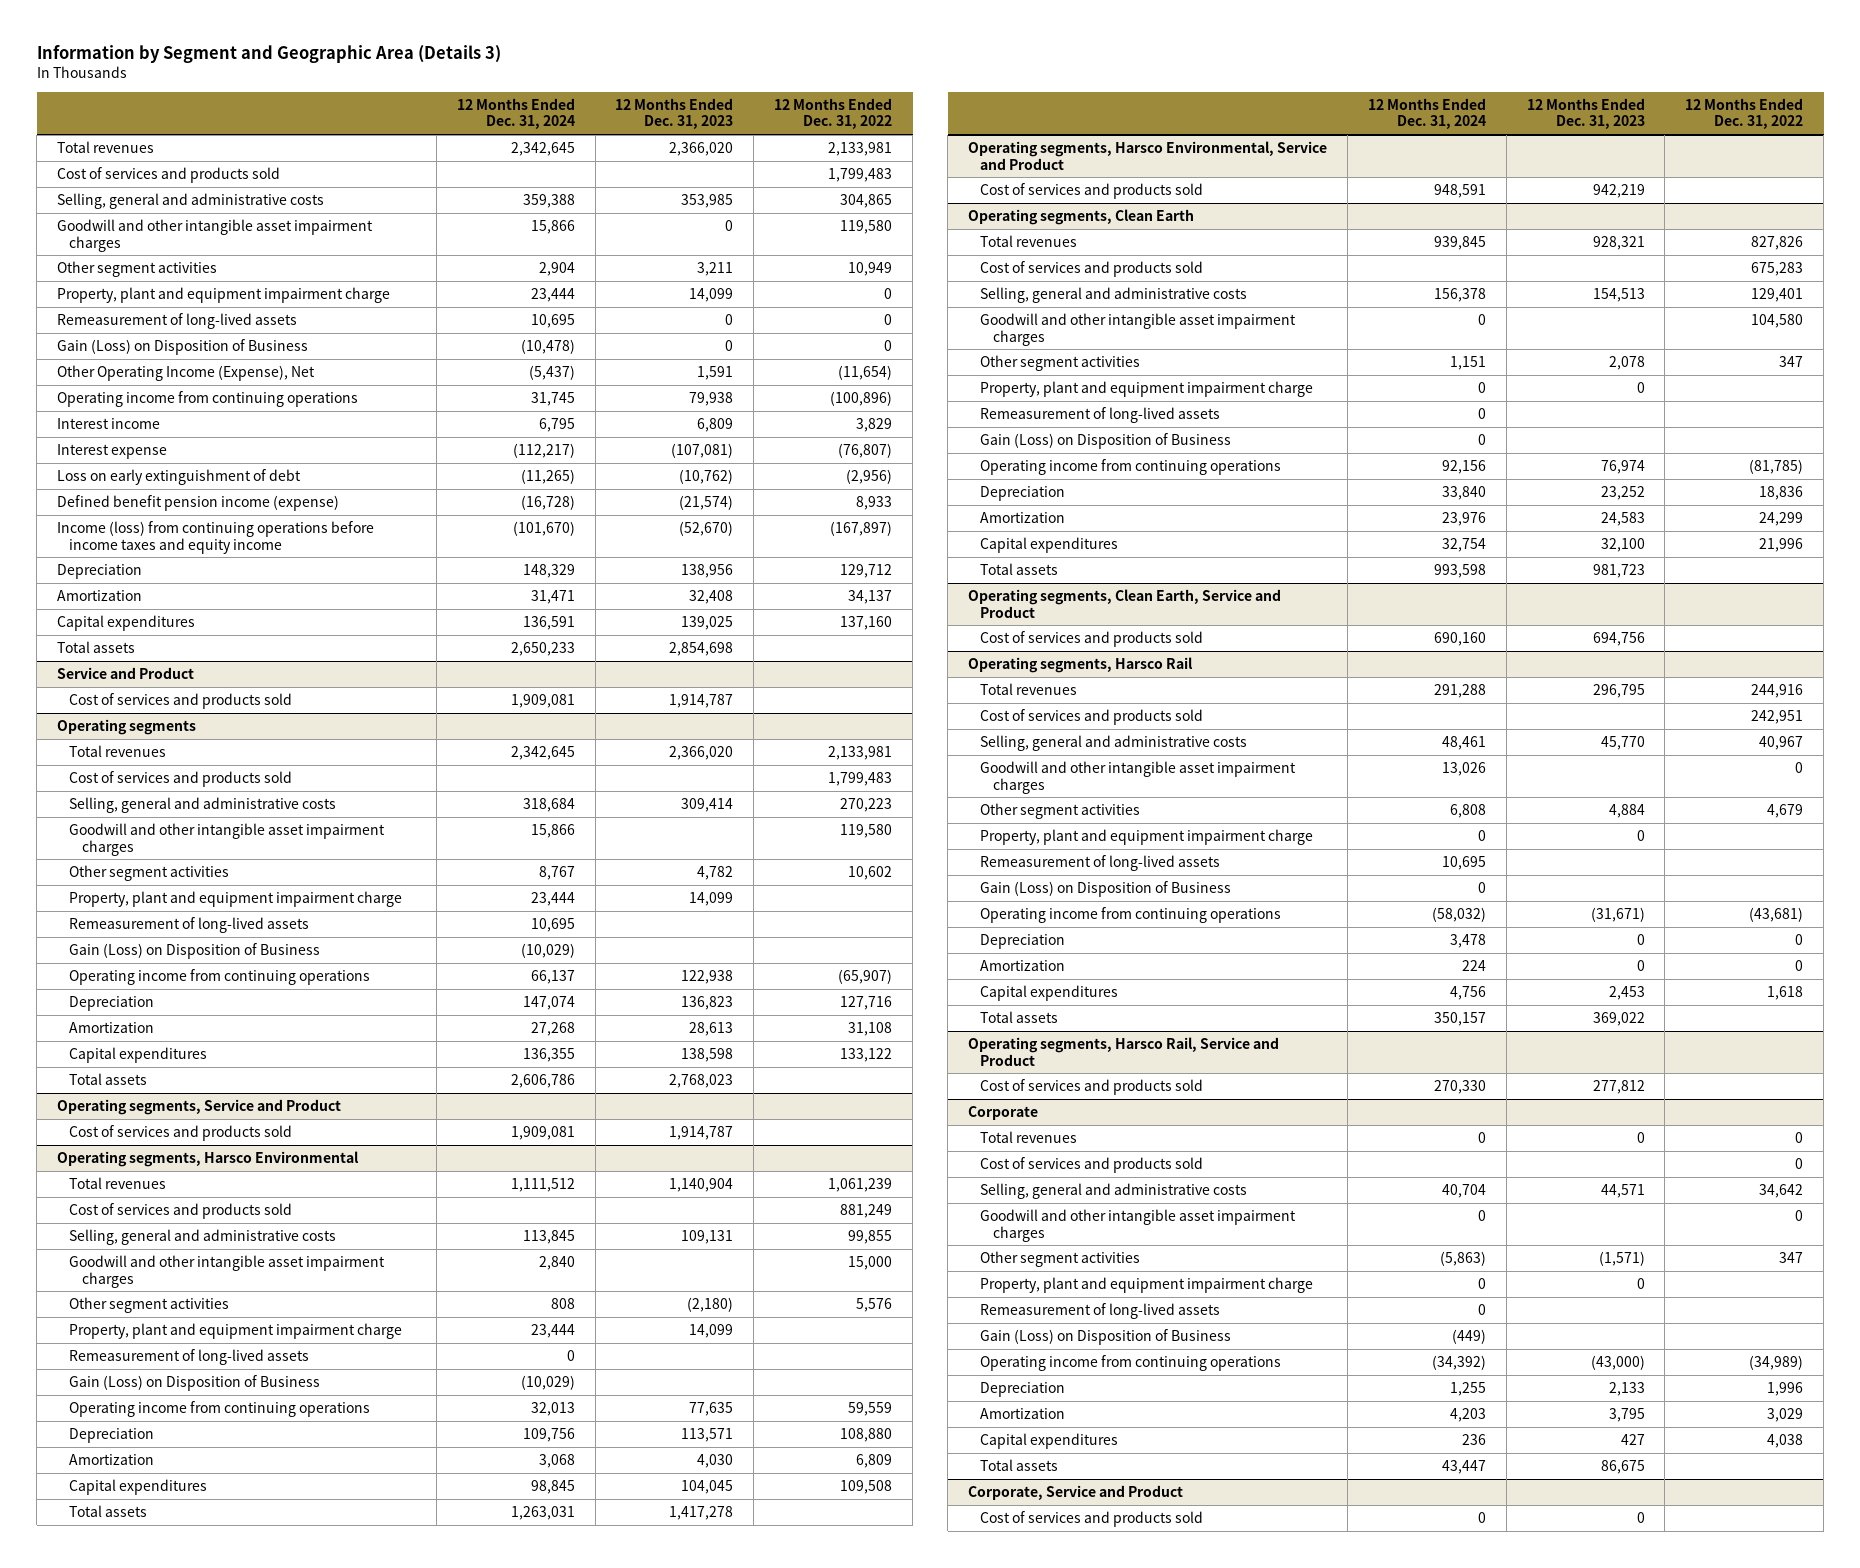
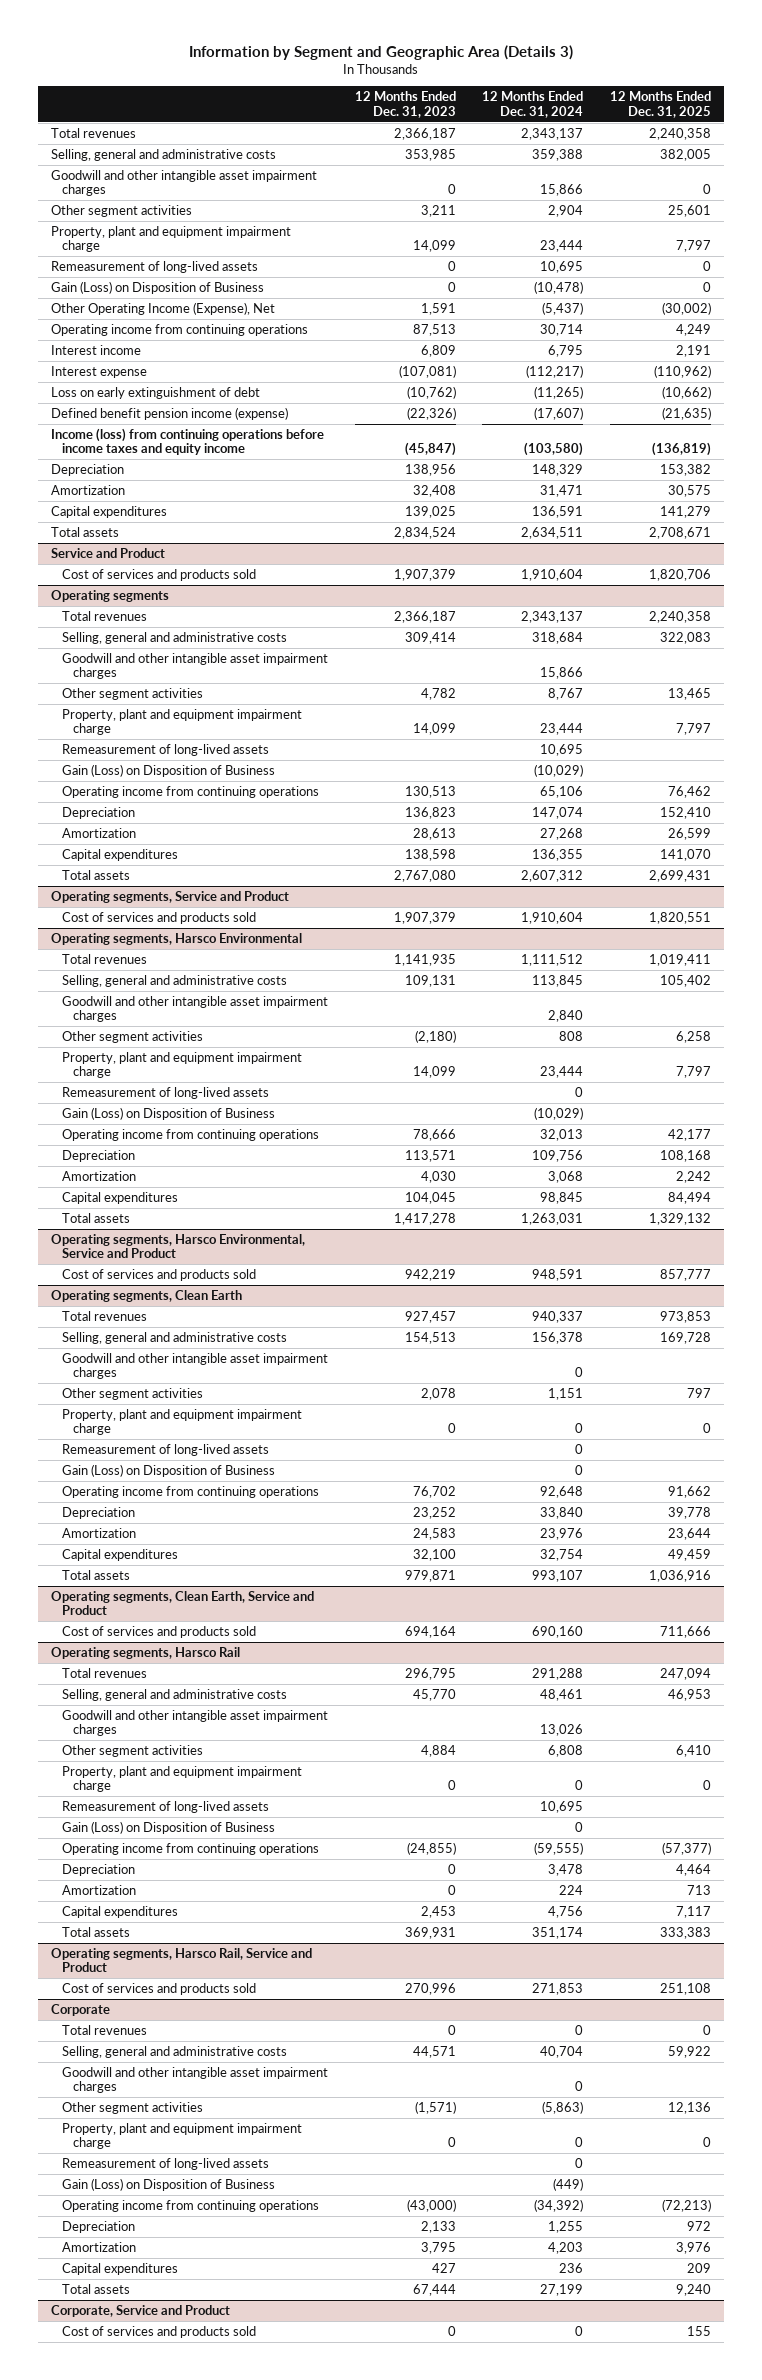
[774,98,893,130] 12 Months Ended Dec. 31, 2022 -> none
none -> [609,91,711,118] 12 Months Ended Dec. 31, 2025
[57,167,281,184] Cost of services and products sold -> none
[510,142,575,157] 2,342,645 -> [521,127,584,140] 2,343,137
[669,142,734,157] 2,366,020 -> [393,127,456,140] 2,366,187
[530,392,575,407] 31,745 -> [540,323,584,336] 30,714
[689,392,734,407] 79,938 -> [412,323,456,336] 87,513
[520,495,575,511] (16,728) -> [534,406,584,420] (17,607)
[679,495,734,511] (21,574) -> [406,406,456,420] (22,326)
[512,521,575,537] (101,670) -> [524,442,584,457] (103,580)
[679,521,734,537] (52,670) -> [404,442,456,457] (45,847)
[510,642,575,657] 2,650,233 -> [521,526,584,539] 2,634,511
[669,642,734,657] 2,854,698 -> [393,526,456,539] 2,834,524
[510,694,575,709] 1,909,081 -> [521,568,584,581] 1,910,604
[669,694,734,709] 1,914,787 -> [393,568,456,581] 1,907,379
[69,771,293,788] Cost of services and products sold -> none
[510,746,575,761] 2,342,645 -> [521,610,584,623] 2,343,137
[669,746,734,761] 2,366,020 -> [393,610,456,623] 2,366,187
[530,970,575,985] 66,137 -> [540,785,584,798] 65,106
[681,970,734,985] 122,938 -> [404,785,456,798] 130,513
[510,1074,575,1089] 2,606,786 -> [521,869,584,882] 2,607,312
[669,1074,734,1089] 2,768,023 -> [393,869,456,882] 2,767,080
[510,1126,575,1141] 1,909,081 -> [521,911,584,924] 1,910,604
[669,1126,734,1141] 1,914,787 -> [393,911,456,924] 1,907,379
[69,1203,293,1220] Cost of services and products sold -> none
[669,1178,734,1193] 1,140,904 -> [393,953,456,966] 1,141,935
[689,1402,734,1417] 77,635 -> [412,1128,456,1141] 78,666
[980,261,1204,278] Cost of services and products sold -> none
[1433,236,1486,251] 939,845 -> [532,1310,584,1323] 940,337
[1592,236,1645,251] 928,321 -> [404,1310,456,1323] 927,457
[1441,460,1486,475] 92,156 -> [540,1485,584,1498] 92,648
[1600,460,1645,475] 76,974 -> [412,1485,456,1498] 76,702
[1433,564,1486,579] 993,598 -> [532,1569,584,1582] 993,107
[1592,564,1645,579] 981,723 -> [404,1569,456,1582] 979,871
[1592,632,1645,647] 694,756 -> [404,1625,456,1638] 694,164
[980,709,1204,726] Cost of services and products sold -> none
[1431,907,1486,923] (58,032) -> [534,1841,584,1855] (59,555)
[1590,907,1645,923] (31,671) -> [406,1841,456,1855] (24,855)
[1433,1012,1486,1027] 350,157 -> [532,1926,584,1939] 351,174
[1592,1012,1645,1027] 369,022 -> [404,1926,456,1939] 369,931
[1433,1080,1486,1095] 270,330 -> [532,1982,584,1995] 271,853
[1592,1080,1645,1095] 277,812 -> [404,1982,456,1995] 270,996
[980,1157,1204,1174] Cost of services and products sold -> none
[1441,1460,1486,1475] 43,447 -> [540,2283,584,2296] 27,199
[1600,1460,1645,1475] 86,675 -> [412,2283,456,2296] 67,444

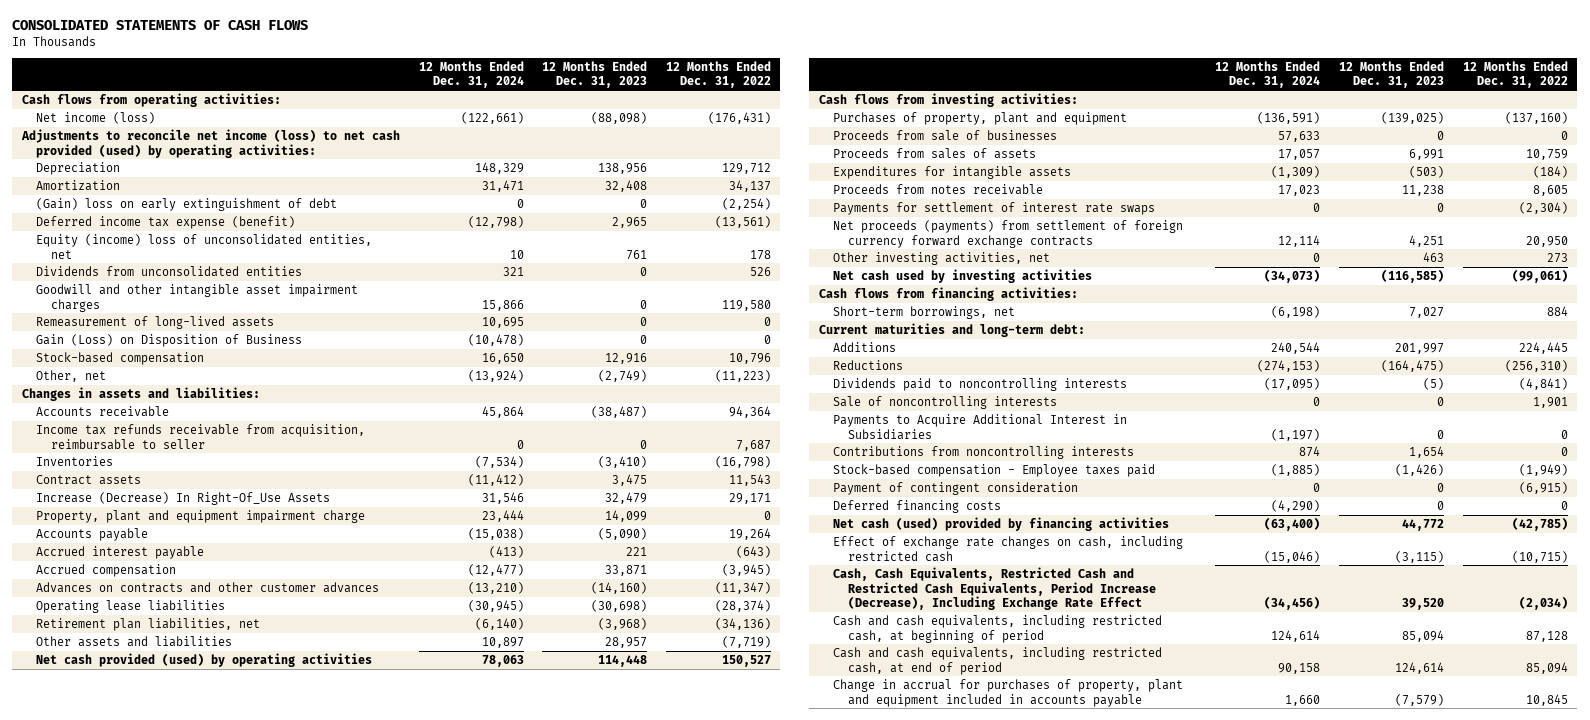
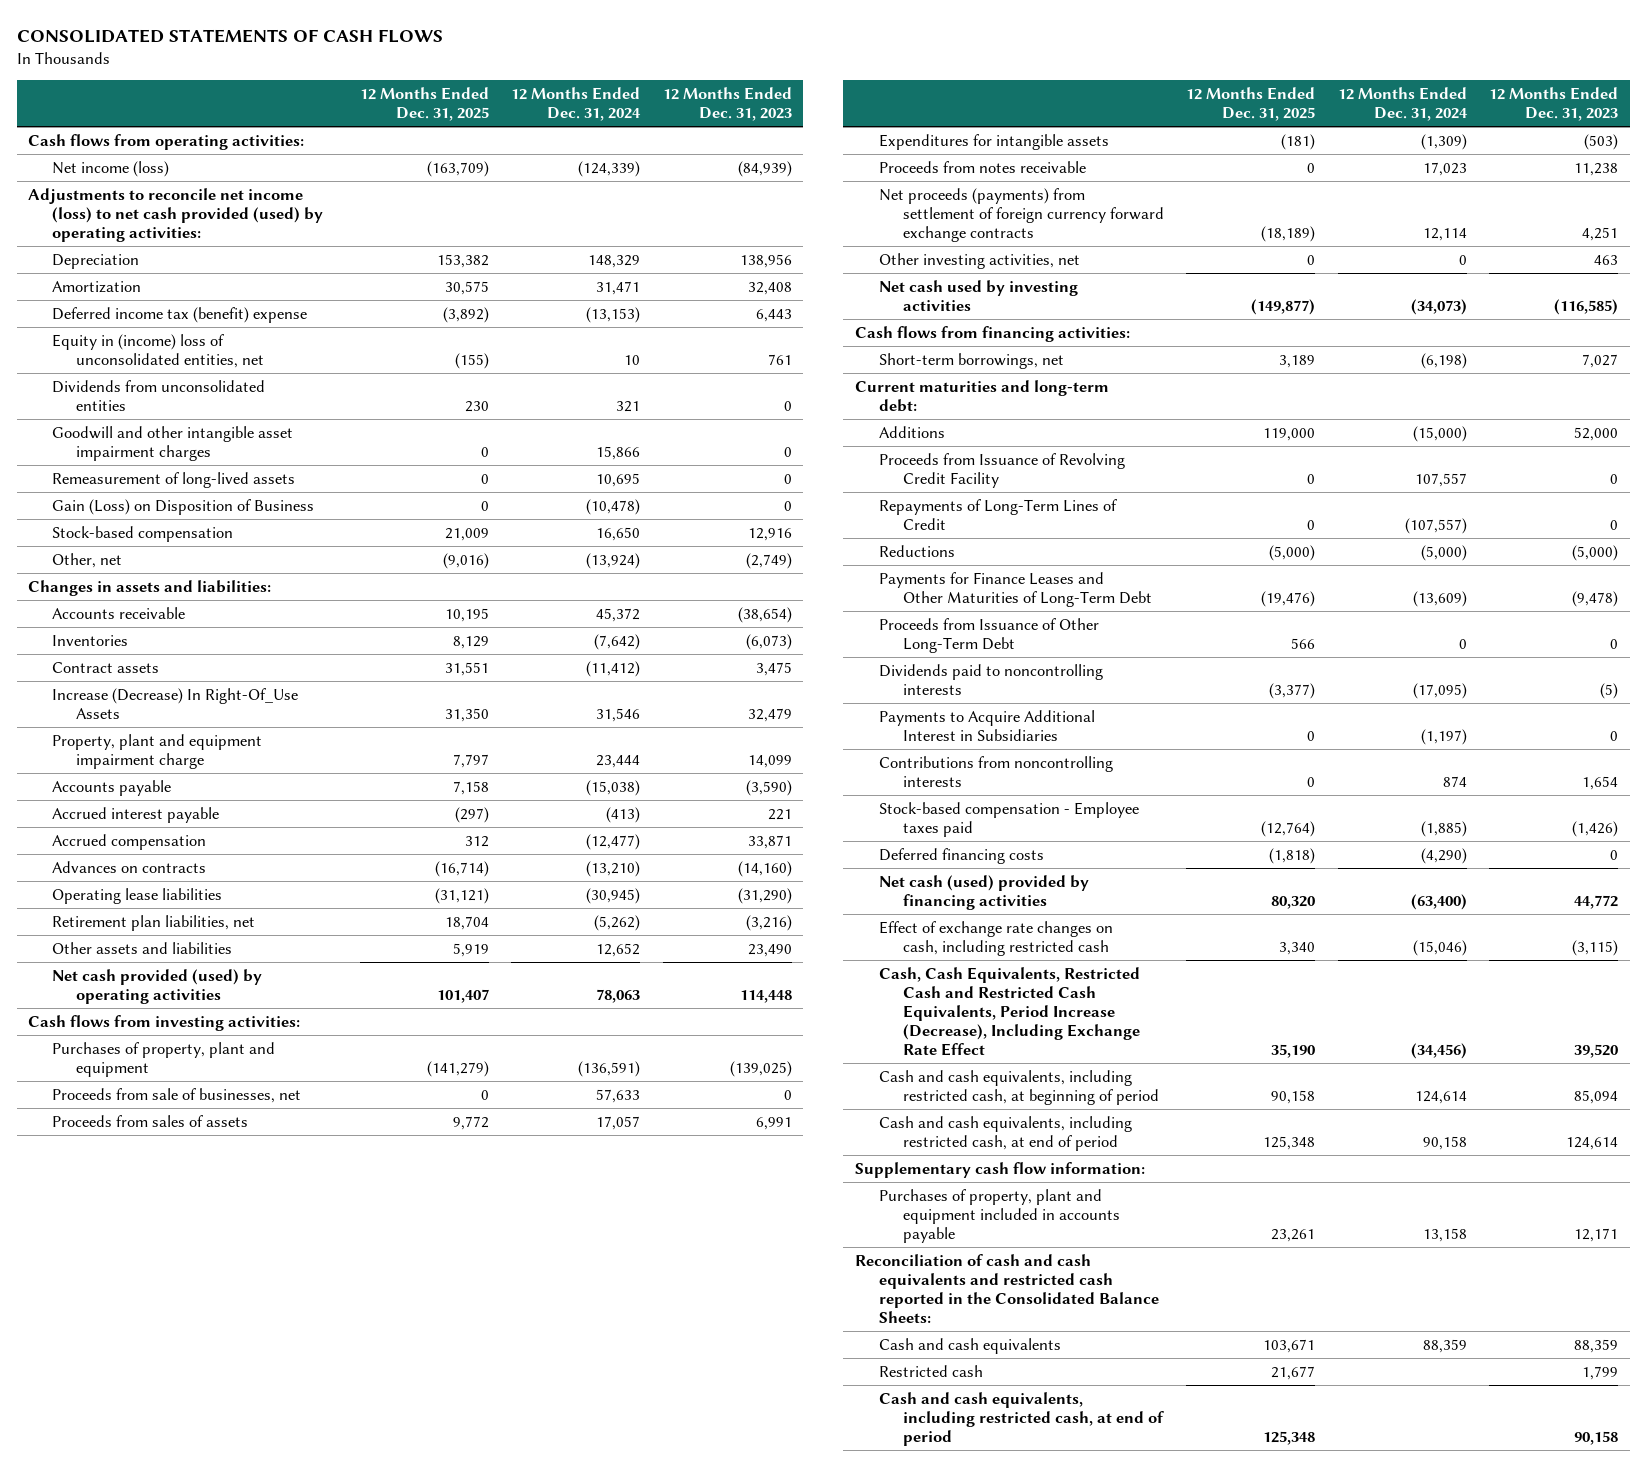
[666,60,772,89] 12 Months Ended Dec. 31, 2022 -> none
none -> [359,86,489,121] 12 Months Ended Dec. 31, 2025
[460,111,524,124] (122,661) -> [578,160,641,177] (124,339)
[591,111,648,124] (88,098) -> [737,160,792,177] (84,939)
[36,197,338,211] (Gain) loss on early extinguishment of debt -> none
[36,215,296,229] Deferred income tax expense (benefit) -> [51,306,307,323] Deferred income tax (benefit) expense
[467,215,524,228] (12,798) -> [586,306,641,323] (13,153)
[612,216,648,228] 2,965 -> [755,308,792,322] 6,443
[36,233,373,259] Equity (income) loss of unconsolidated entities, net -> [51,333,265,368] Equity in (income) loss of unconsolidated entities, net
[36,423,366,450] Income tax refunds receivable from acquisition, reimbursable to seller -> none
[481,405,524,418] 45,864 -> [596,607,641,622] 45,372
[591,405,648,418] (38,487) -> [737,606,792,623] (38,654)
[474,455,524,468] (7,534) -> [594,633,641,650] (7,642)
[598,455,648,468] (3,410) -> [745,633,792,650] (6,073)
[598,527,648,540] (5,090) -> [745,779,792,796] (3,590)
[36,581,380,593] Advances on contracts and other customer advances -> [51,860,206,873] Advances on contracts
[591,599,648,612] (30,698) -> [737,887,792,904] (31,290)
[474,617,524,630] (6,140) -> [594,914,641,931] (5,262)
[598,617,648,630] (3,968) -> [745,914,792,931] (3,216)
[481,636,524,648] 10,897 -> [596,942,641,957] 12,652
[605,636,648,648] 28,957 -> [747,943,792,957] 23,490
[833,129,1058,141] Proceeds from sale of businesses -> [51,1087,301,1103] Proceeds from sale of businesses, net
[833,201,1156,215] Payments for settlement of interest rate swaps -> none
[1271,341,1321,354] 240,544 -> [1412,425,1467,442] (15,000)
[1395,342,1445,354] 201,997 -> [1574,426,1619,441] 52,000
none -> [878,452,1125,488] Proceeds from Issuance of Revolving Credit Facility
none -> [878,498,1117,530] Repayments of Long-Term Lines of Credit
[1257,359,1321,372] (274,153) -> [1420,544,1467,561] (5,000)
[1381,359,1445,372] (164,475) -> [1572,544,1619,561] (5,000)
none -> [878,571,1152,607] Payments for Finance Leases and Other Maturities of Long-Term Debt
none -> [878,617,1099,653] Proceeds from Issuance of Other Long-Term Debt
[833,395,1058,409] Sale of noncontrolling interests -> none
[833,481,1079,495] Payment of contingent consideration -> none
none -> [854,1161,1145,1178] Supplementary cash flow information:
[833,678,1184,707] Change in accrual for purchases of property, plant and equipment included in accounts payable -> [878,1188,1120,1244] Purchases of property, plant and equipment included in accounts payable
[1285,694,1321,706] 1,660 -> [1422,1228,1467,1243] 13,158
[1395,693,1445,706] (7,579) -> [1574,1228,1619,1243] 12,171
none -> [854,1253,1159,1324] Reconciliation of cash and cash equivalents and restricted cash reported in the Consolidated Balance Sheets:
none -> [878,1337,1061,1354] Cash and cash equivalents
none -> [878,1364,983,1377] Restricted cash
none -> [878,1391,1164,1447] Cash and cash equivalents, including restricted cash, at end of period

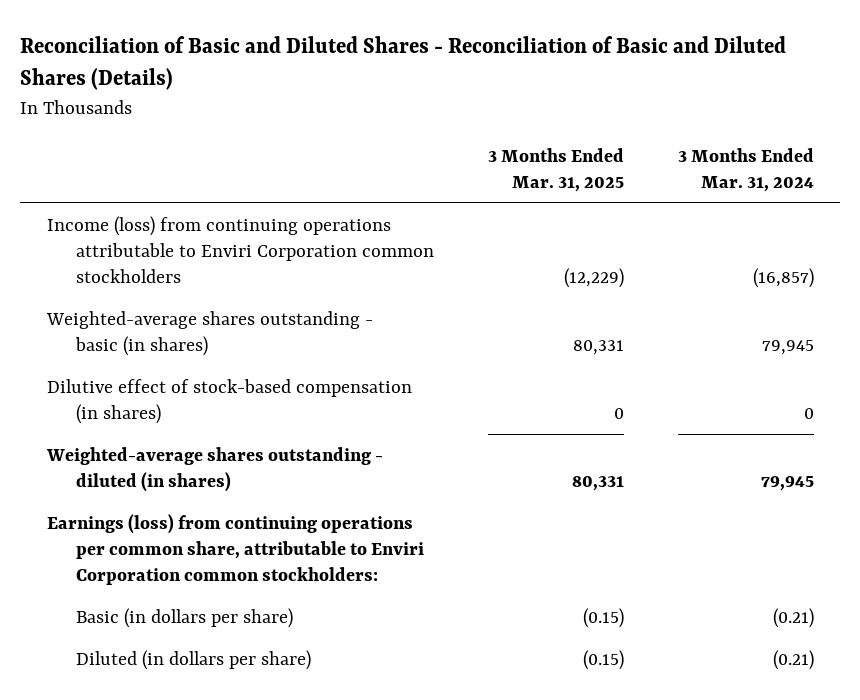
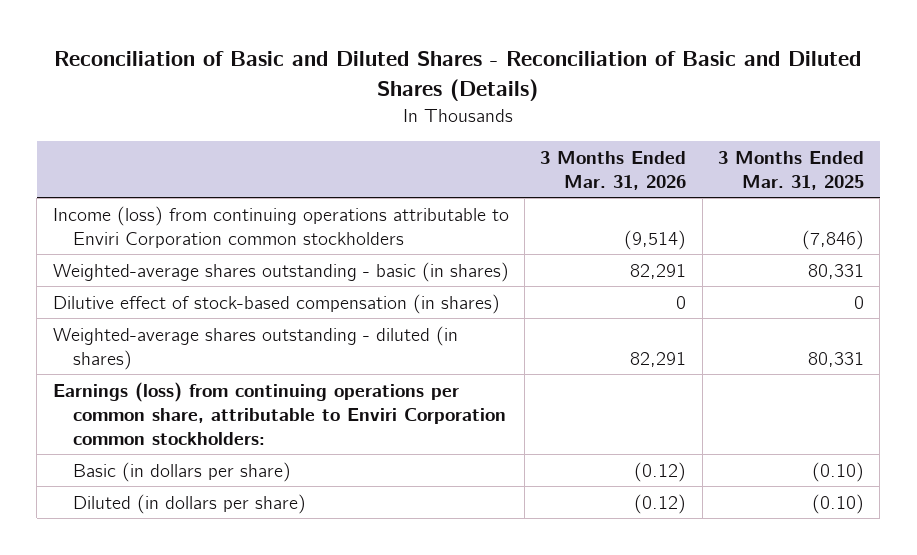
[677,147,814,192] 3 Months Ended Mar. 31, 2024 -> none
none -> [540,150,687,190] 3 Months Ended Mar. 31, 2026
[563,267,624,288] (12,229) -> [802,229,865,250] (7,846)
[582,608,624,629] (0.15) -> [812,461,865,482] (0.10)
[582,650,624,671] (0.15) -> [812,493,865,514] (0.10)

